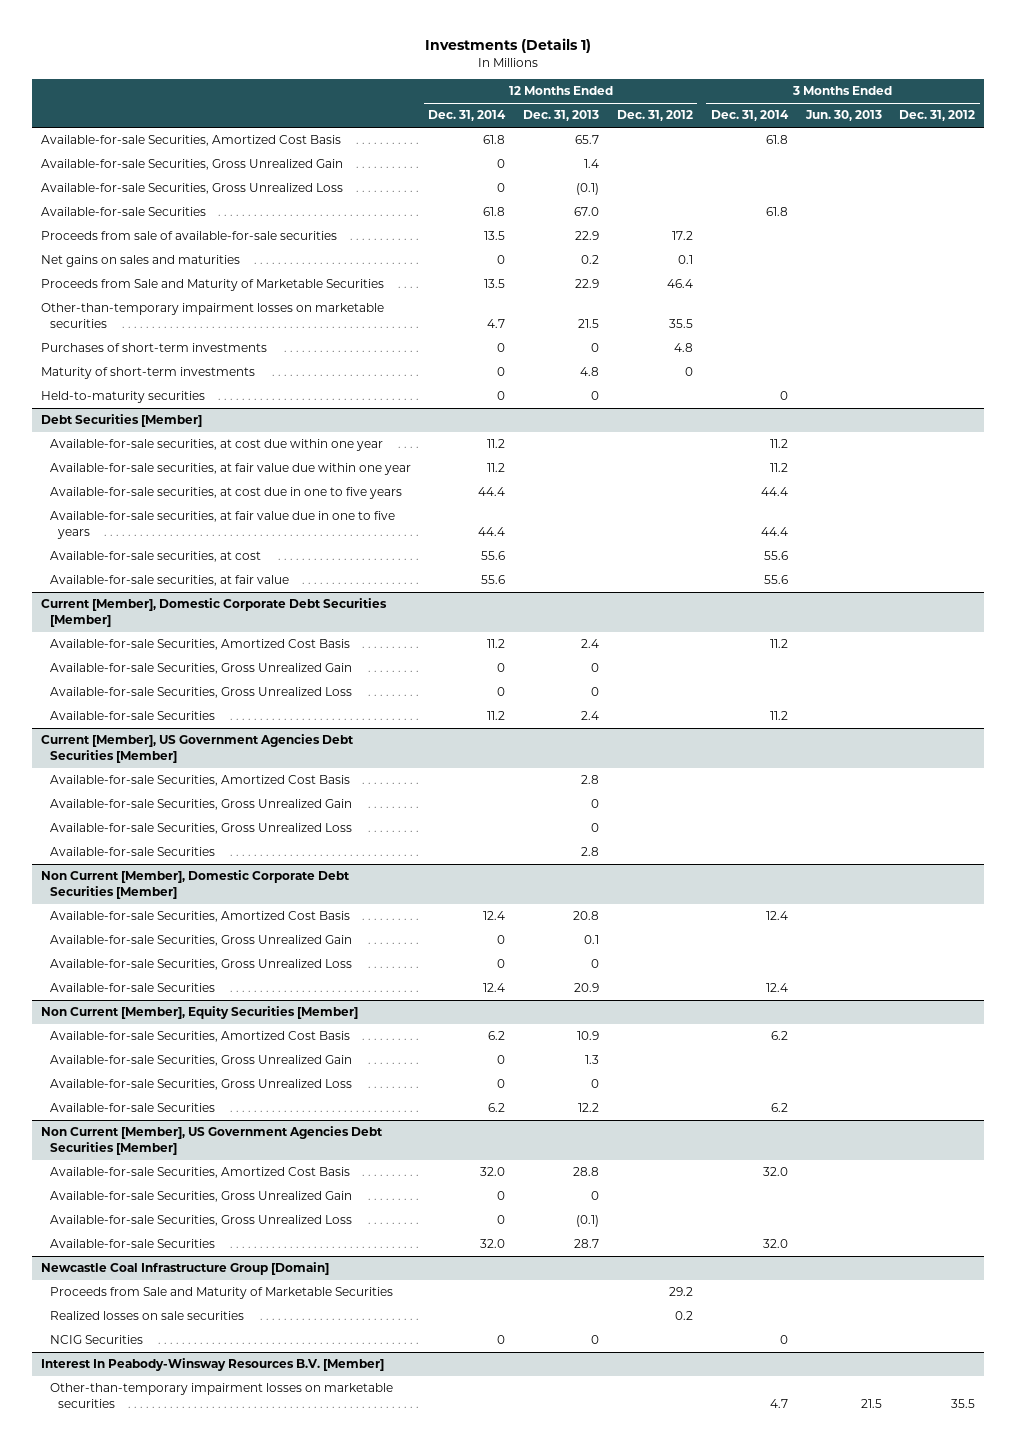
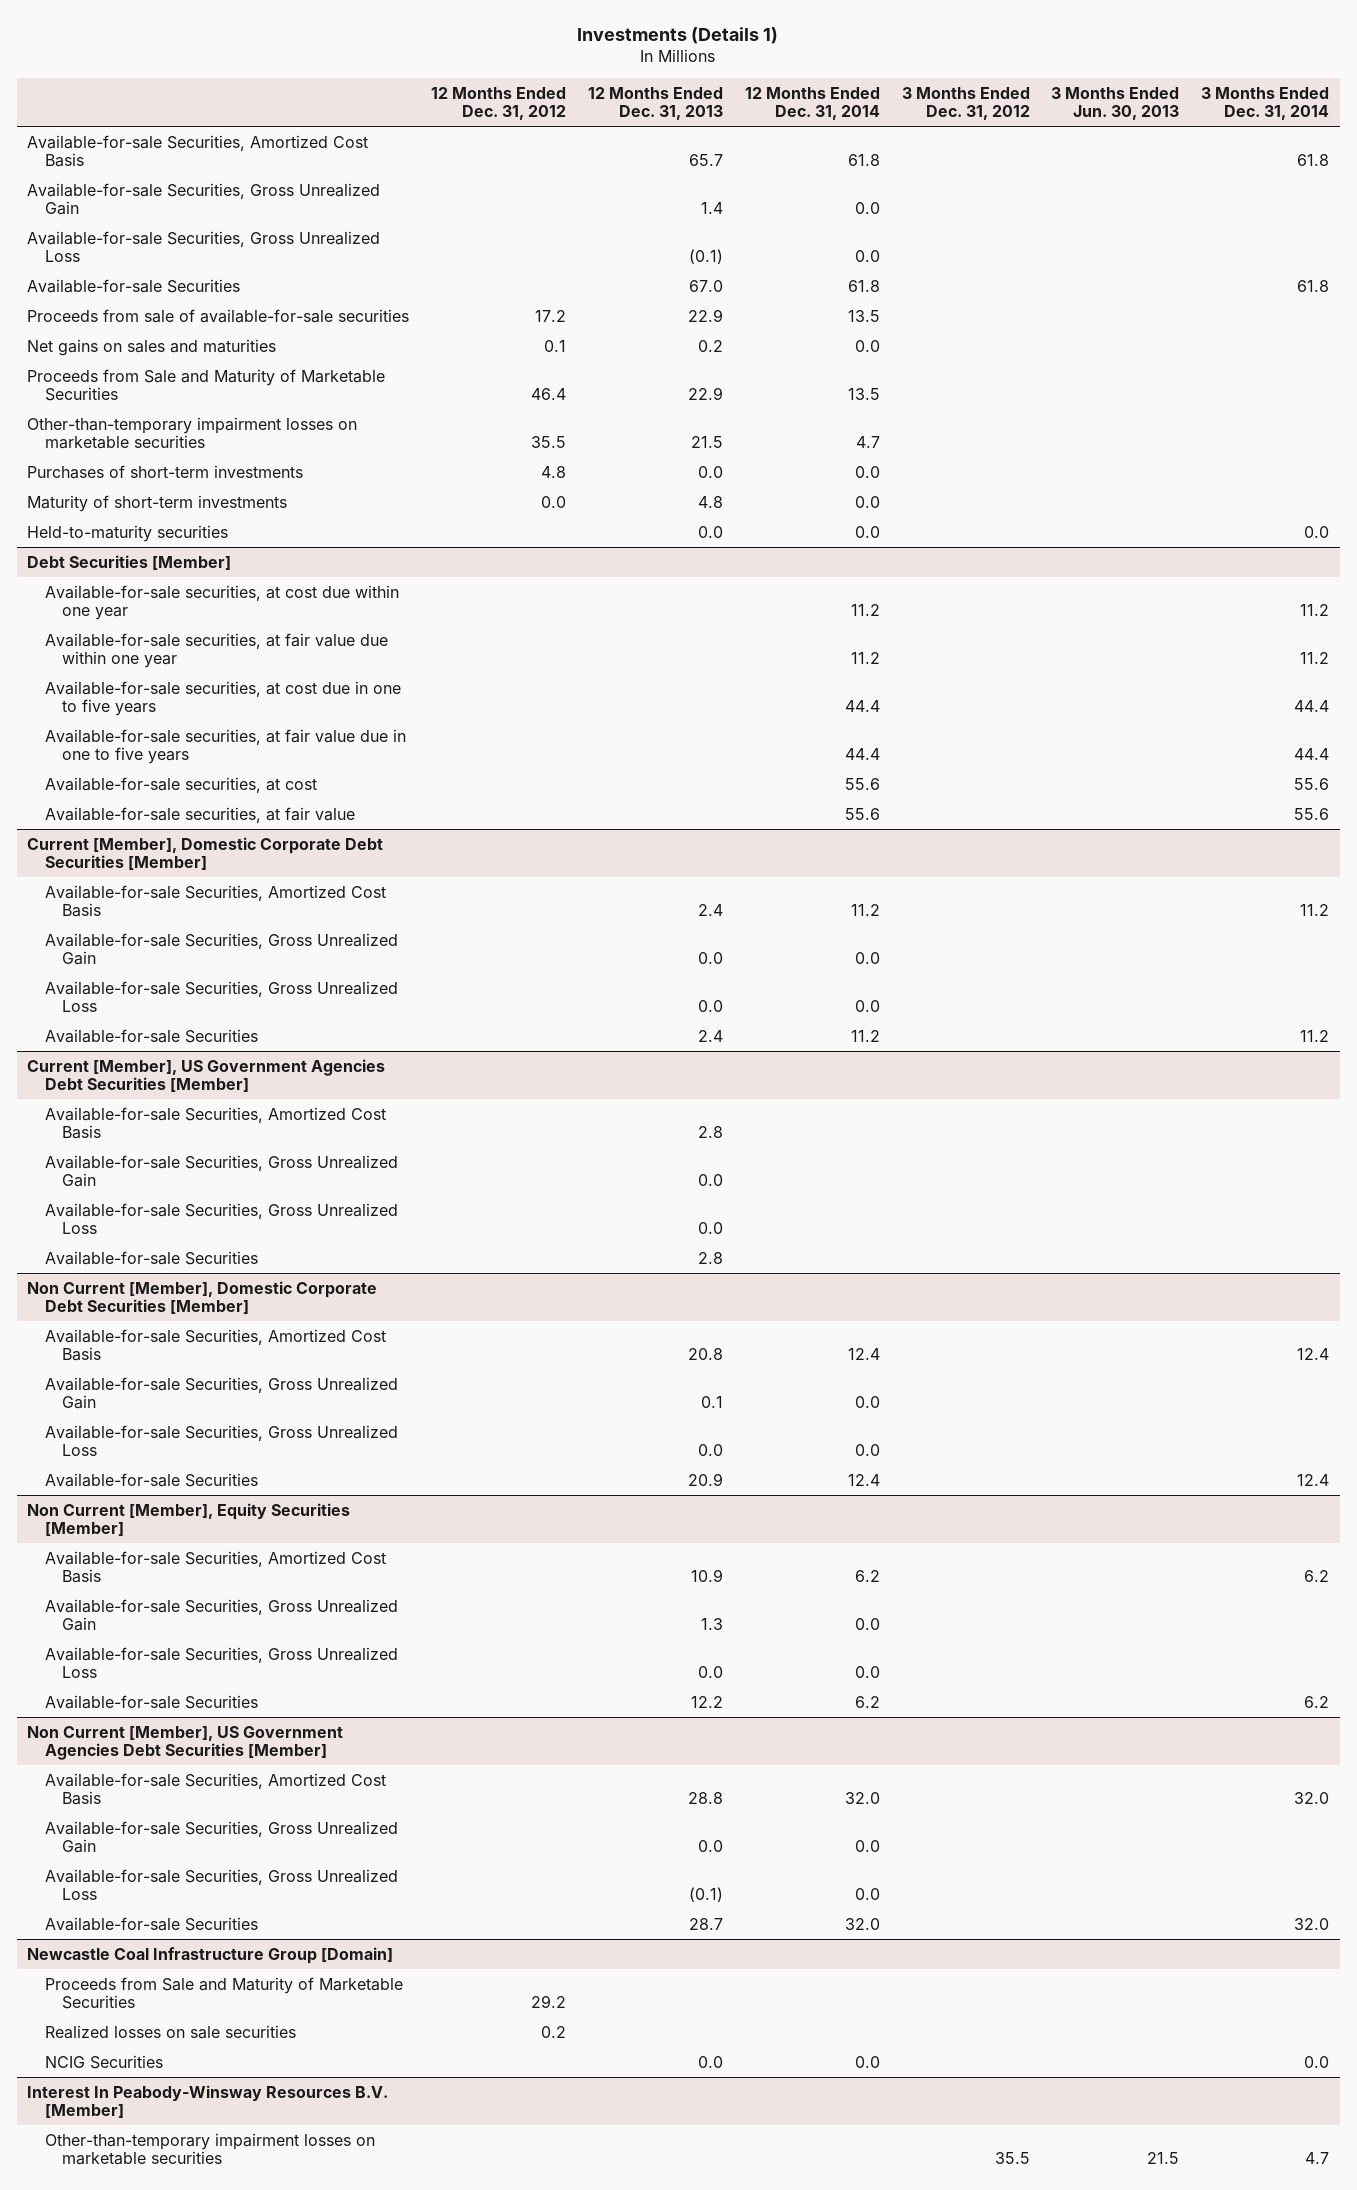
[497,159,506,169] 0 -> [854,202,880,215] 0.0
[497,183,506,193] 0 -> [854,250,880,263] 0.0
[497,255,506,265] 0 -> [854,339,880,352] 0.0
[497,343,506,353] 0 -> [854,465,880,478] 0.0
[591,343,600,353] 0 -> [698,465,724,478] 0.0
[497,367,506,377] 0 -> [854,495,880,508] 0.0
[684,367,693,377] 0 -> [541,495,567,508] 0.0
[497,391,506,401] 0 -> [854,525,880,538] 0.0
[591,391,600,401] 0 -> [698,525,724,538] 0.0
[779,391,788,401] 0 -> [1304,525,1330,538] 0.0
[497,663,506,673] 0 -> [854,952,880,965] 0.0
[591,663,600,673] 0 -> [698,952,724,965] 0.0
[497,687,506,697] 0 -> [854,1000,880,1013] 0.0
[591,687,600,697] 0 -> [698,1000,724,1013] 0.0
[591,799,600,809] 0 -> [698,1174,724,1187] 0.0
[591,823,600,833] 0 -> [698,1222,724,1235] 0.0
[497,935,506,945] 0 -> [854,1396,880,1409] 0.0
[497,959,506,969] 0 -> [854,1444,880,1457] 0.0
[591,959,600,969] 0 -> [698,1444,724,1457] 0.0
[497,1055,506,1065] 0 -> [854,1618,880,1631] 0.0
[497,1079,506,1089] 0 -> [854,1666,880,1679] 0.0
[591,1079,600,1089] 0 -> [698,1666,724,1679] 0.0
[497,1191,506,1201] 0 -> [854,1840,880,1853] 0.0
[591,1191,600,1201] 0 -> [698,1840,724,1853] 0.0
[497,1215,506,1225] 0 -> [854,1888,880,1901] 0.0
[497,1335,506,1345] 0 -> [854,2055,880,2068] 0.0
[591,1335,600,1345] 0 -> [698,2055,724,2068] 0.0
[779,1335,788,1345] 0 -> [1304,2055,1330,2068] 0.0

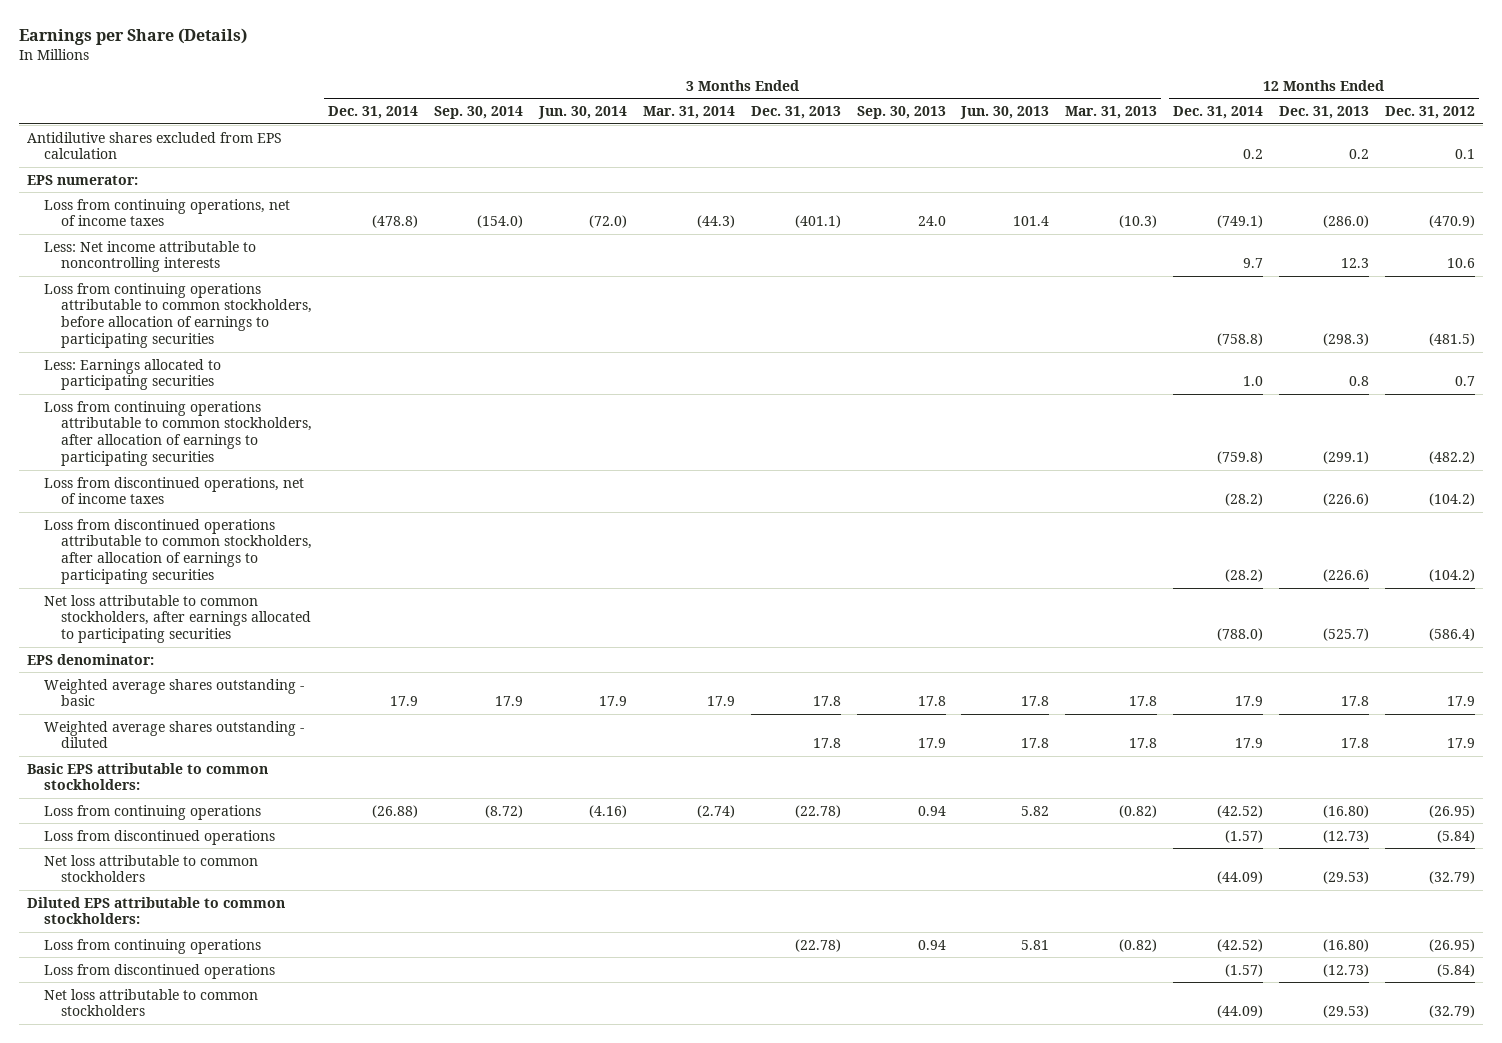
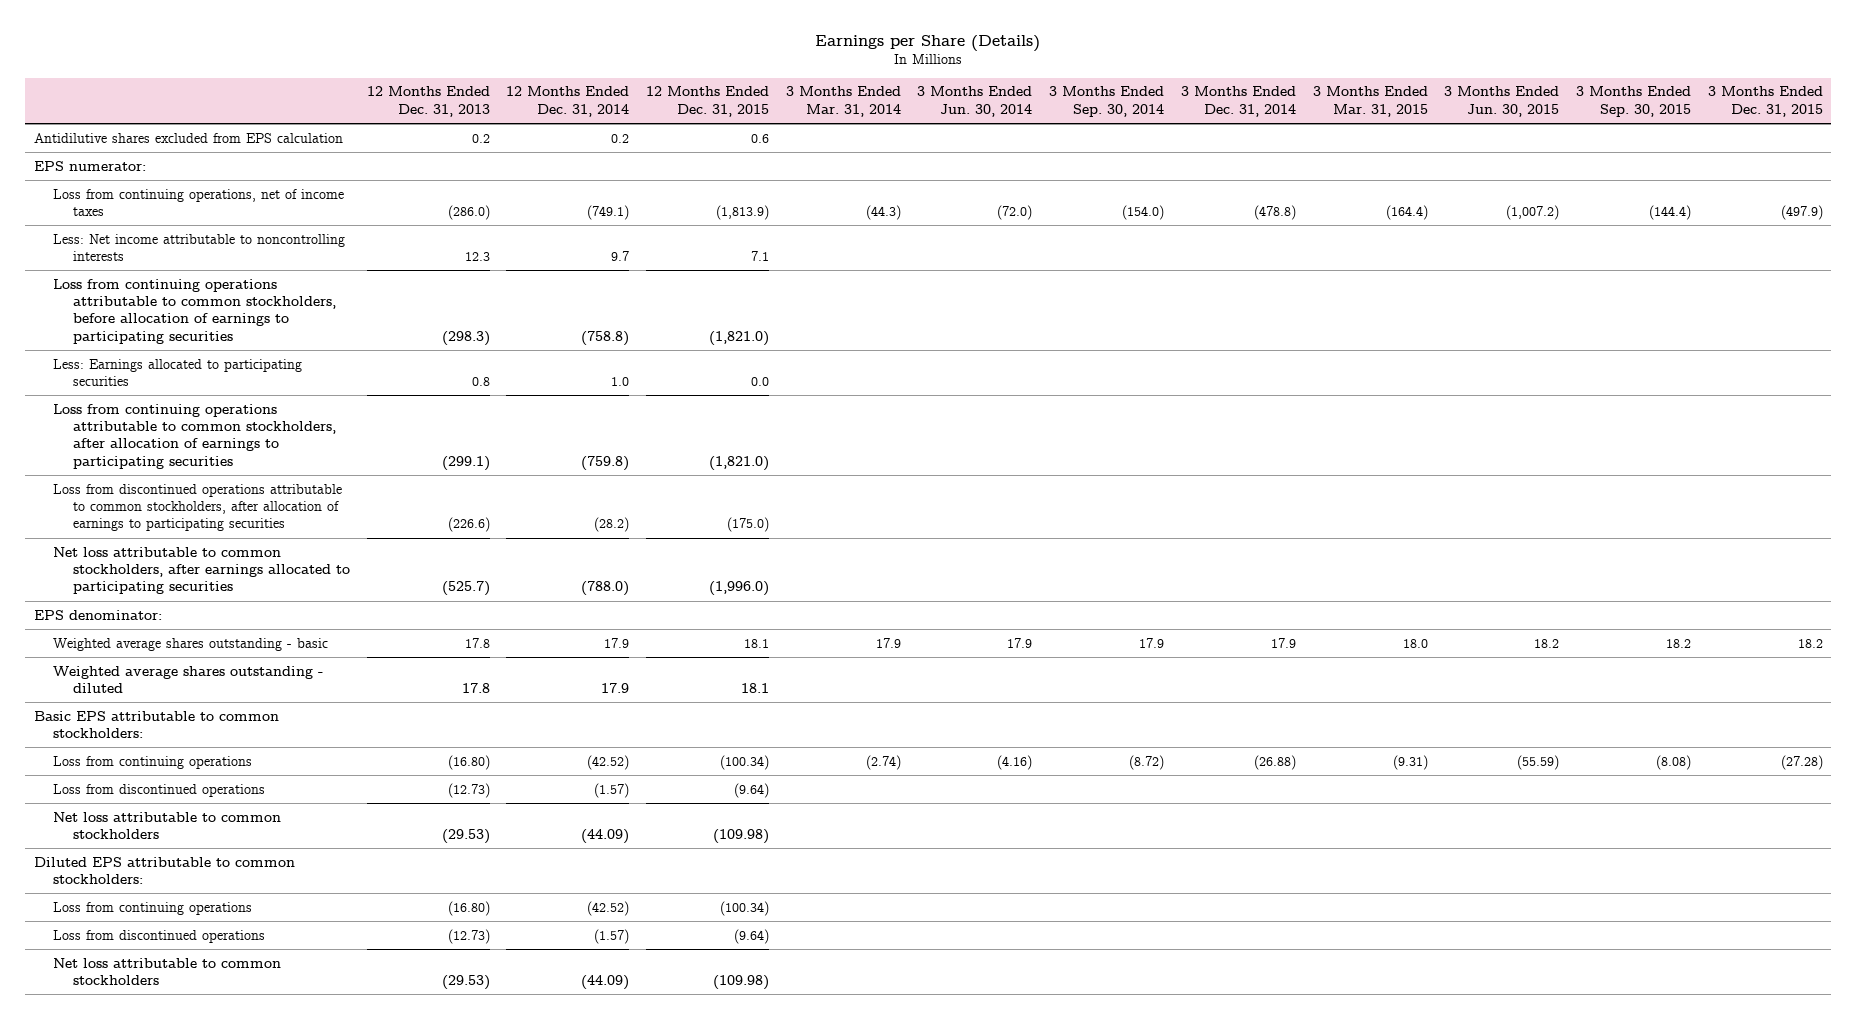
[750,106,841,120] Dec. 31, 2013 -> none
[856,106,946,120] Sep. 30, 2013 -> none
[960,106,1050,120] Jun. 30, 2013 -> none
[1065,106,1158,120] Mar. 31, 2013 -> none
[1384,106,1475,120] Dec. 31, 2012 -> none
none -> [646,86,770,117] 12 Months Ended Dec. 31, 2015
none -> [1312,86,1428,117] 3 Months Ended Mar. 31, 2015
none -> [1444,86,1560,117] 3 Months Ended Jun. 30, 2015
none -> [1575,86,1691,117] 3 Months Ended Sep. 30, 2015
none -> [1707,86,1823,117] 3 Months Ended Dec. 31, 2015
[44,476,305,505] Loss from discontinued operations, net of income taxes -> none

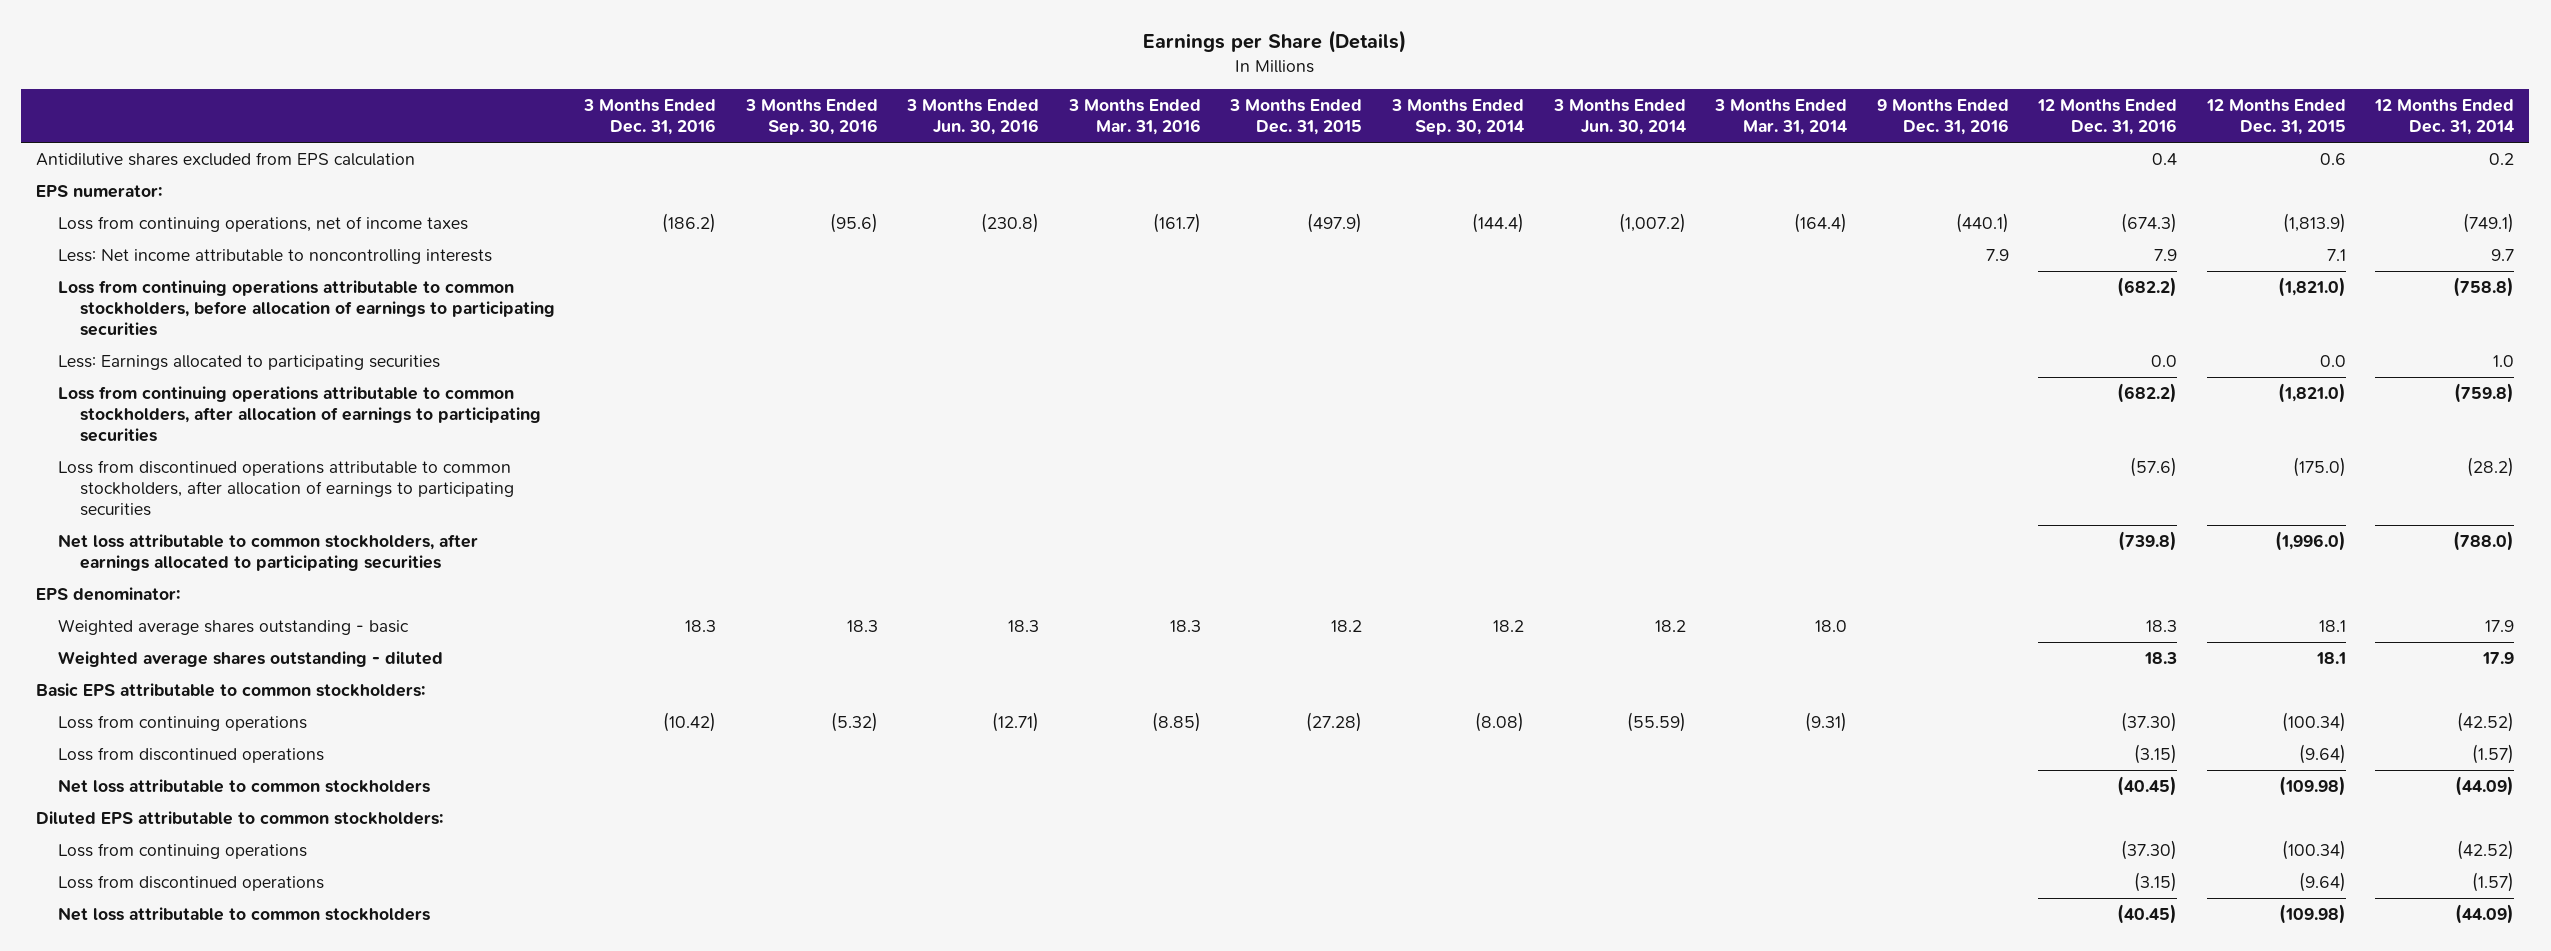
[366,86,490,117] 12 Months Ended Dec. 31, 2013 -> none
[1180,86,1296,117] 3 Months Ended Dec. 31, 2014 -> none
[1312,86,1428,117] 3 Months Ended Mar. 31, 2015 -> none
[1444,86,1560,117] 3 Months Ended Jun. 30, 2015 -> none
[1575,86,1691,117] 3 Months Ended Sep. 30, 2015 -> none
none -> [583,99,717,136] 3 Months Ended Dec. 31, 2016
none -> [744,99,878,136] 3 Months Ended Sep. 30, 2016
none -> [906,99,1040,136] 3 Months Ended Jun. 30, 2016
none -> [1067,99,1201,136] 3 Months Ended Mar. 31, 2016
none -> [1876,99,2009,136] 9 Months Ended Dec. 31, 2016
none -> [2037,99,2178,136] 12 Months Ended Dec. 31, 2016
[865,205,901,221] (44.3) -> [1794,212,1848,233] (164.4)
[997,205,1033,221] (72.0) -> [1618,212,1686,233] (1,007.2)
[1122,205,1165,221] (154.0) -> [1472,212,1525,233] (144.4)
[875,637,901,648] 17.9 -> [1815,619,1848,632] 18.0
[1007,637,1033,648] 17.9 -> [1654,619,1686,632] 18.2
[1139,637,1165,648] 17.9 -> [1493,619,1525,632] 18.2
[865,754,901,770] (2.74) -> [1805,711,1848,732] (9.31)
[997,754,1033,770] (4.16) -> [1626,711,1686,732] (55.59)
[1129,754,1165,770] (8.72) -> [1475,711,1525,732] (8.08)

